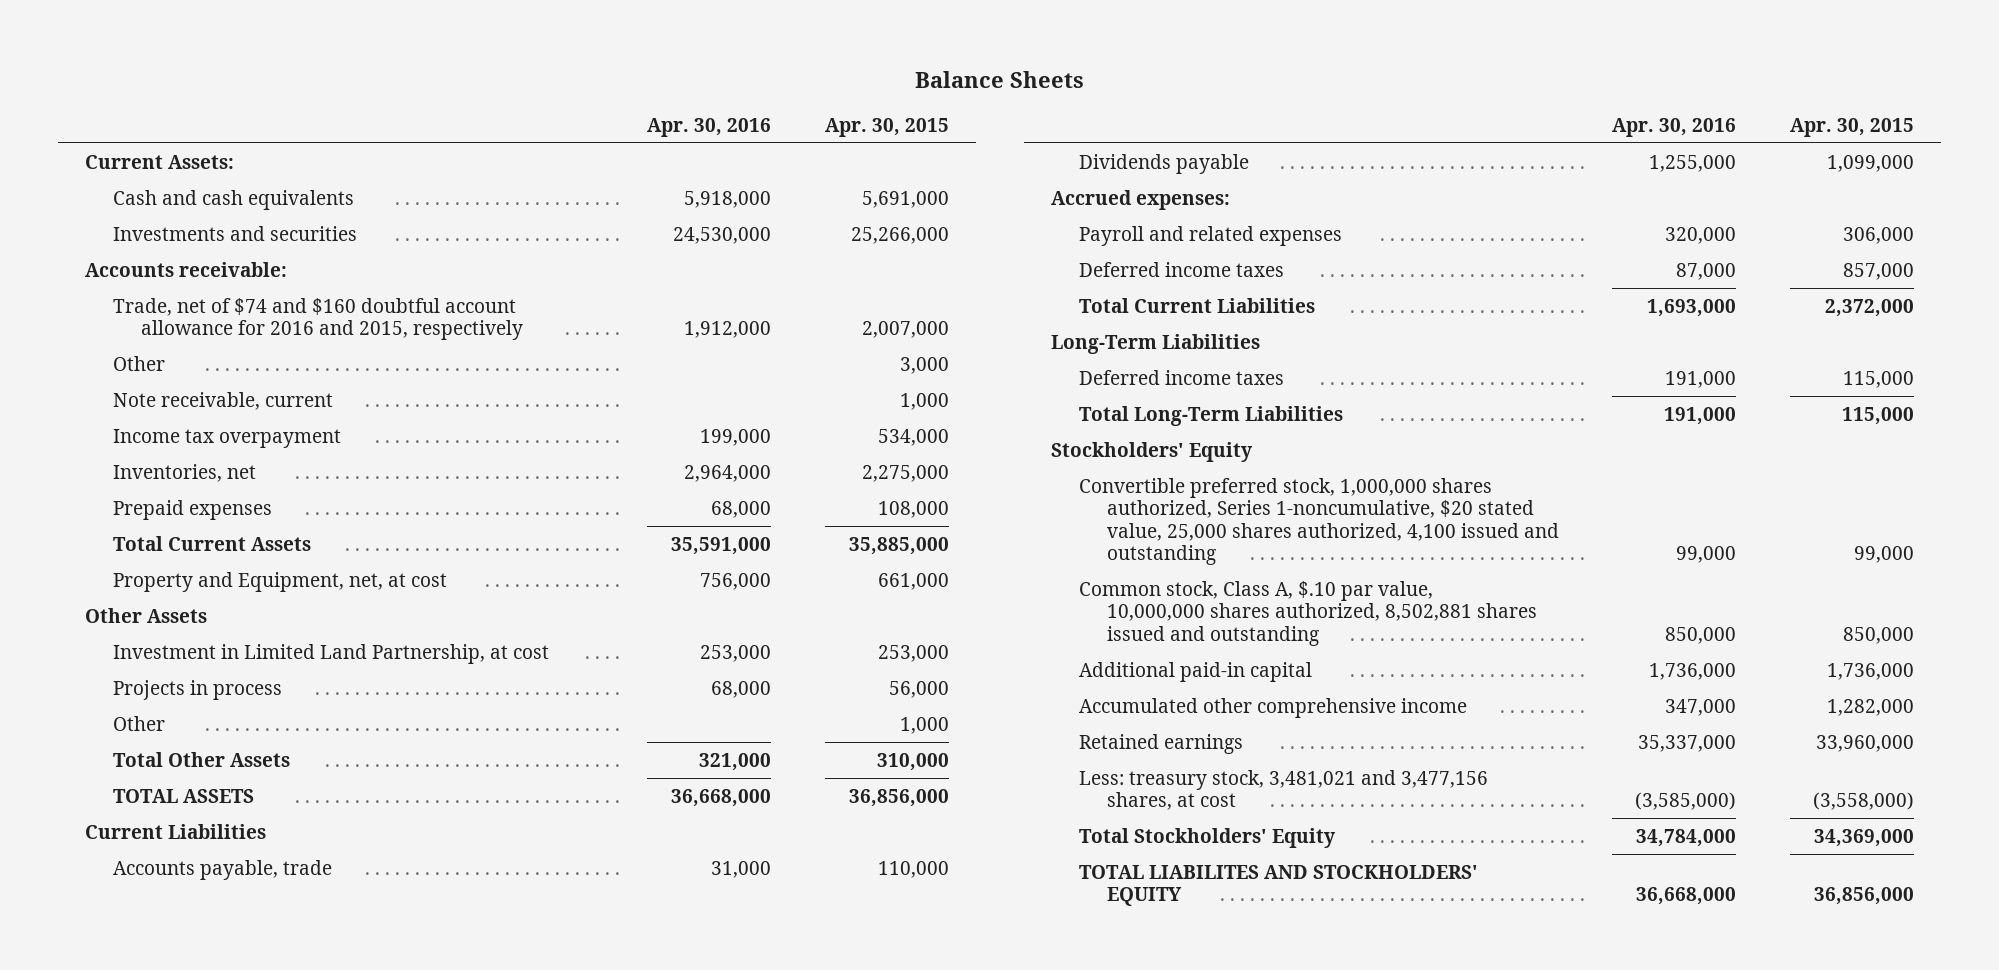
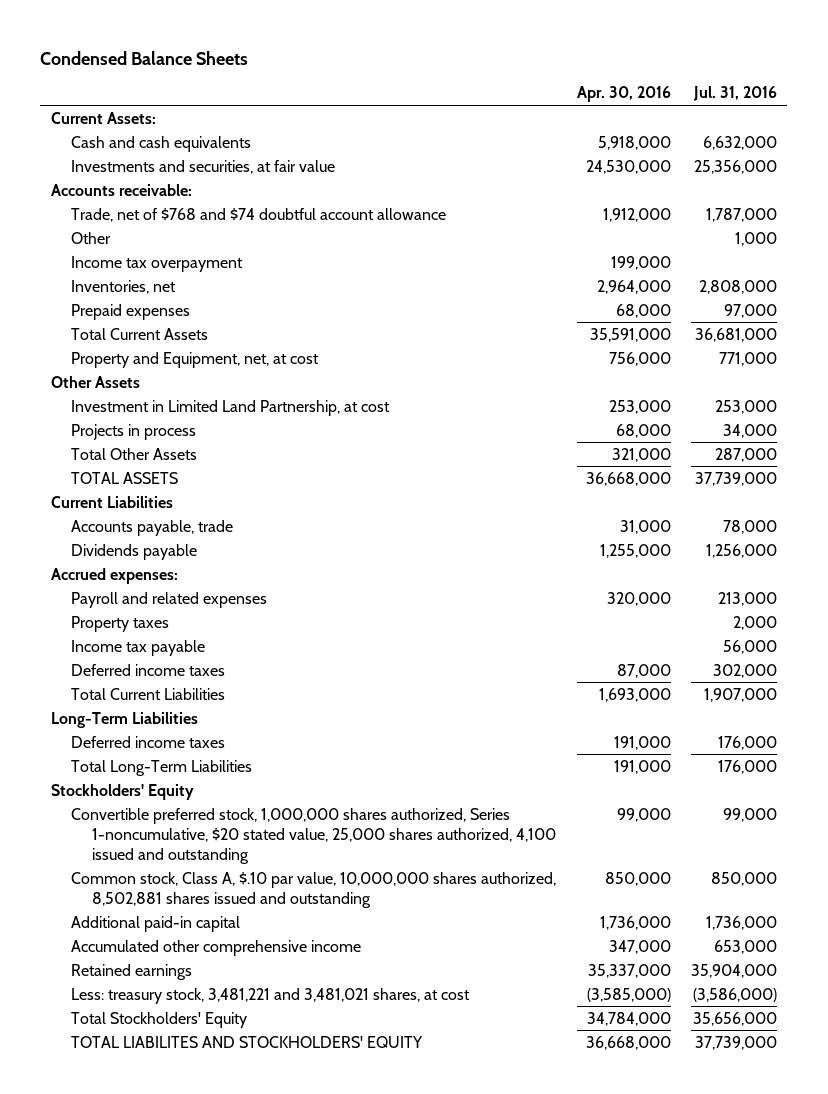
[914,71,1084,89] Balance Sheets -> [40,51,249,66] Condensed Balance Sheets
[824,117,949,137] Apr. 30, 2015 -> none
none -> [693,86,778,102] Jul. 31, 2016
[113,225,358,241] Investments and securities -> [71,159,336,174] Investments and securities, at fair value
[113,297,524,341] Trade, net of $74 and $160 doubtful account allowance for 2016 and 2015, respectively -> [71,207,447,222] Trade, net of $768 and $74 doubtful account allowance
[113,391,334,410] Note receivable, current -> none
[113,715,166,731] Other -> none
none -> [71,615,170,632] Property taxes
none -> [71,639,206,656] Income tax payable
[1078,769,1488,811] Less: treasury stock, 3,481,021 and 3,477,156 shares, at cost -> [71,987,471,1004] Less: treasury stock, 3,481,221 and 3,481,021 shares, at cost

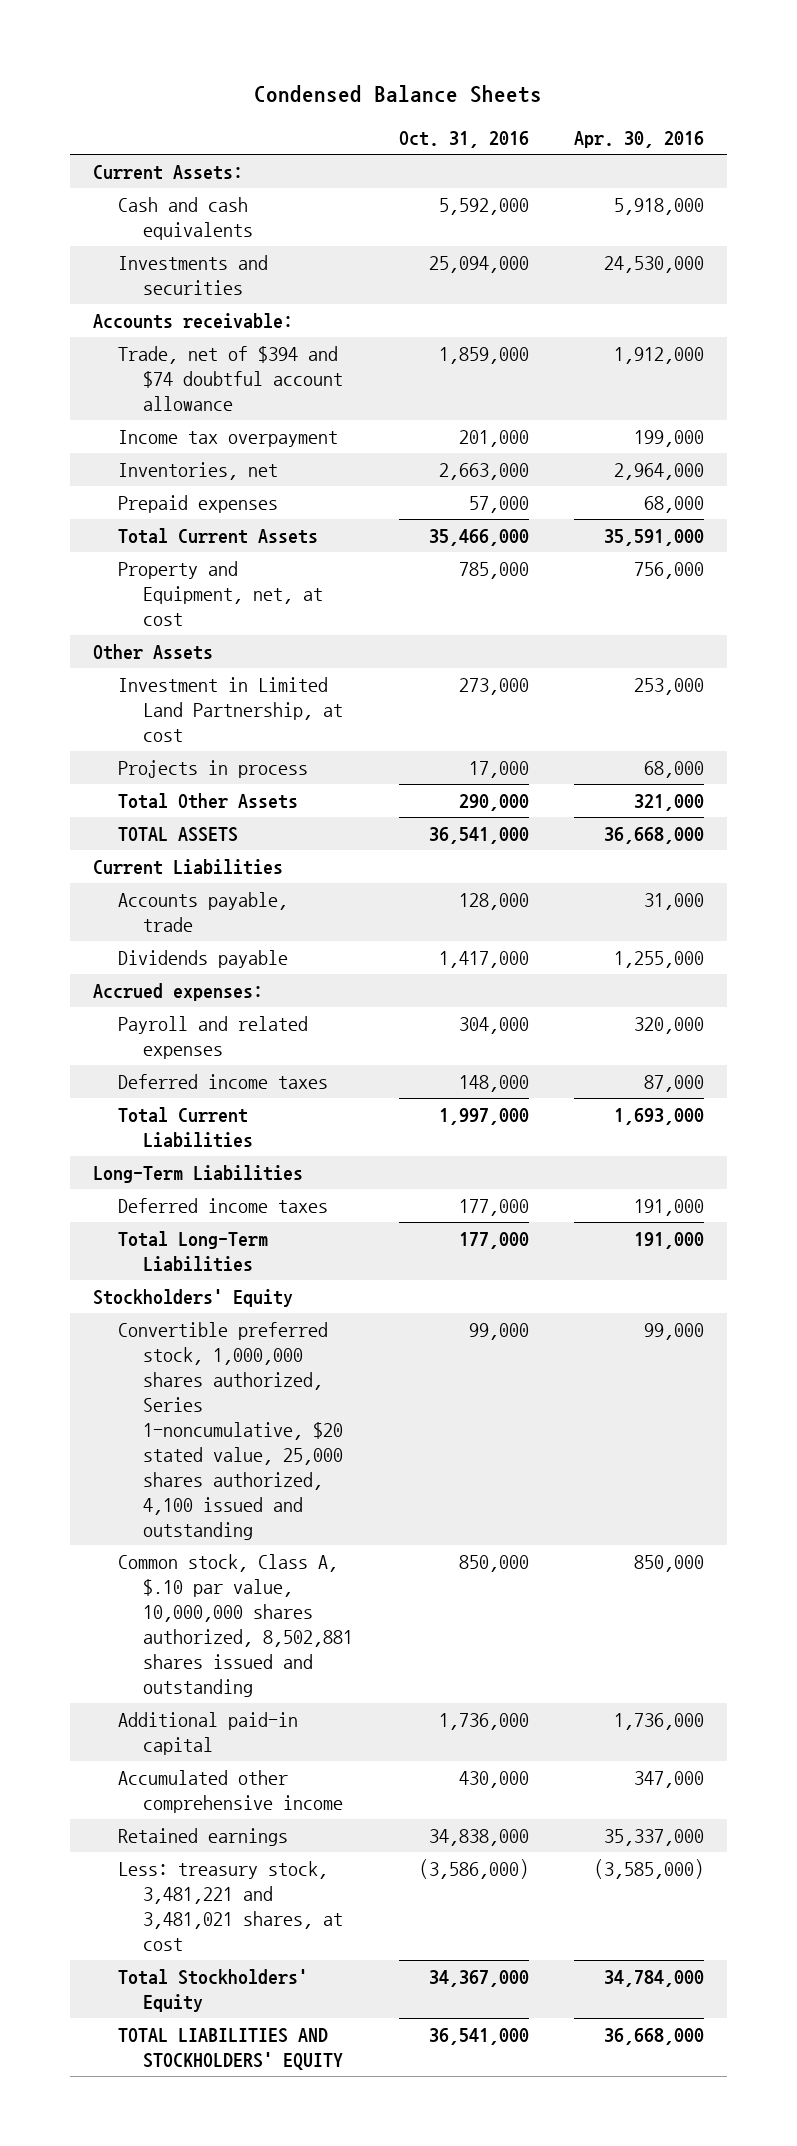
[693,86,778,102] Jul. 31, 2016 -> none
none -> [398,131,529,149] Oct. 31, 2016
[71,159,336,174] Investments and securities, at fair value -> [117,254,268,295] Investments and securities
[71,231,112,244] Other -> none
[71,207,447,222] Trade, net of $768 and $74 doubtful account allowance -> [117,345,344,411] Trade, net of $394 and $74 doubtful account allowance
[71,615,170,632] Property taxes -> none
[71,639,206,656] Income tax payable -> none
[71,1035,424,1048] TOTAL LIABILITES AND STOCKHOLDERS' EQUITY -> [117,2027,344,2070] TOTAL LIABILITIES AND STOCKHOLDERS' EQUITY

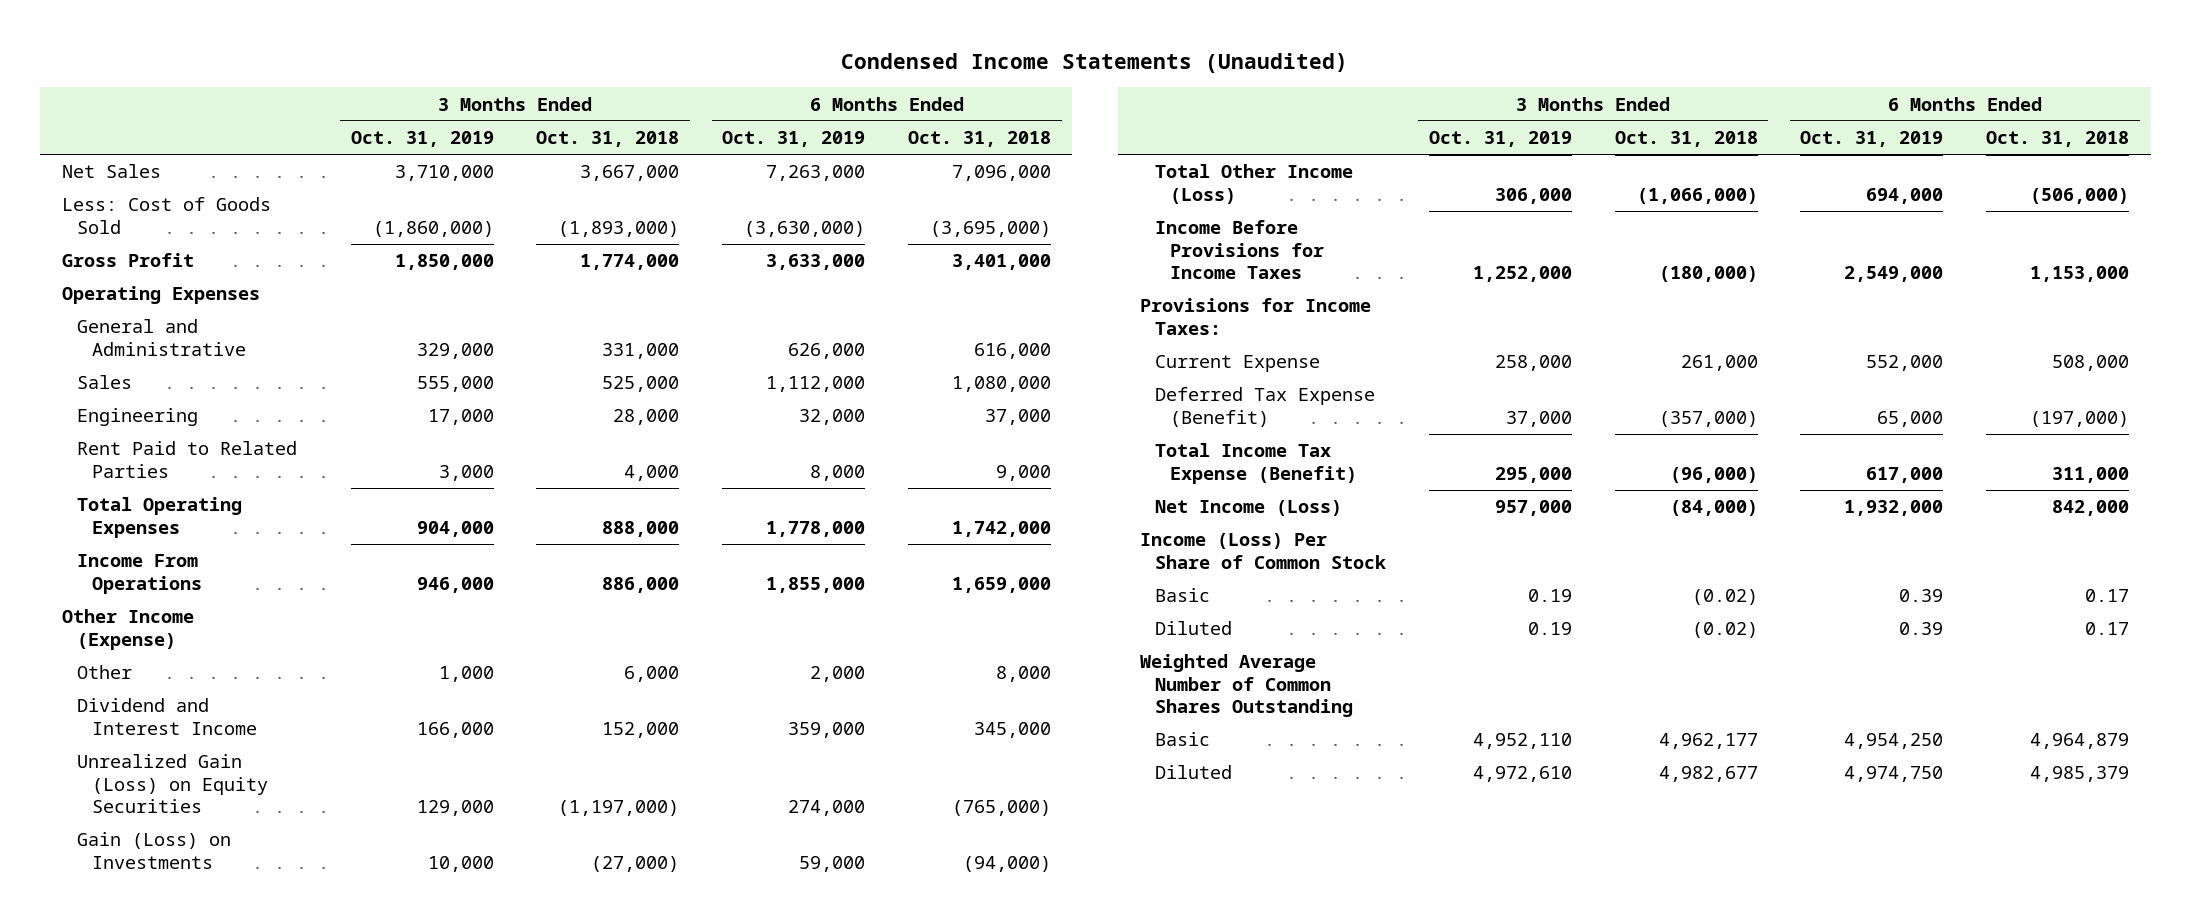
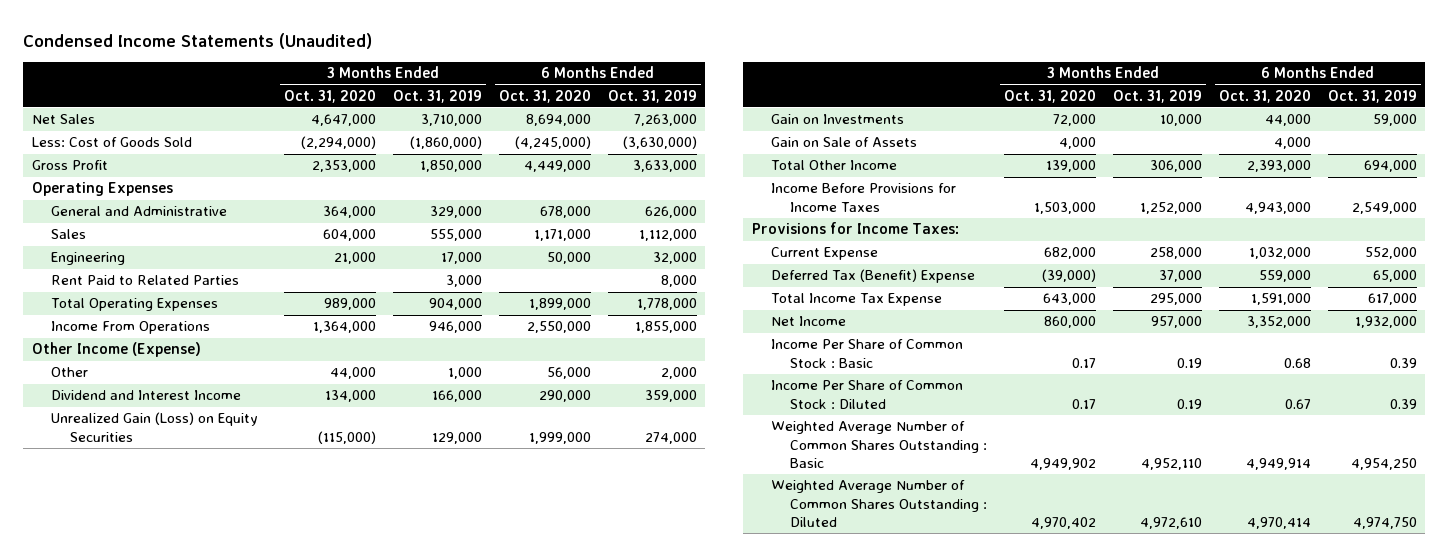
[536,130,680,147] Oct. 31, 2018 -> none
[908,130,1052,147] Oct. 31, 2018 -> none
none -> [283,89,376,103] Oct. 31, 2020
none -> [498,89,591,103] Oct. 31, 2020
[76,832,231,869] Gain (Loss) on Investments -> [770,114,904,125] Gain on Investments
none -> [770,137,917,148] Gain on Sale of Assets
[1154,164,1353,204] Total Other Income (Loss) -> [770,160,897,171] Total Other Income
[1139,533,1386,569] Income (Loss) Per Share of Common Stock -> none
[1139,654,1353,717] Weighted Average Number of Common Shares Outstanding -> none
[1154,387,1375,427] Deferred Tax Expense (Benefit) -> [770,269,975,284] Deferred Tax (Benefit) Expense
[1154,443,1358,484] Total Income Tax Expense (Benefit) -> [770,293,942,307] Total Income Tax Expense
[1154,500,1342,517] Net Income (Loss) -> [770,316,846,327] Net Income
[1154,588,1210,603] Basic -> [770,339,963,368] Income Per Share of Common Stock : Basic
[1154,621,1232,636] Diluted -> [770,380,963,409] Income Per Share of Common Stock : Diluted
[1154,732,1210,747] Basic -> [770,421,987,468] Weighted Average Number of Common Shares Outstanding : Basic
[1154,765,1232,780] Diluted -> [770,480,987,527] Weighted Average Number of Common Shares Outstanding : Diluted

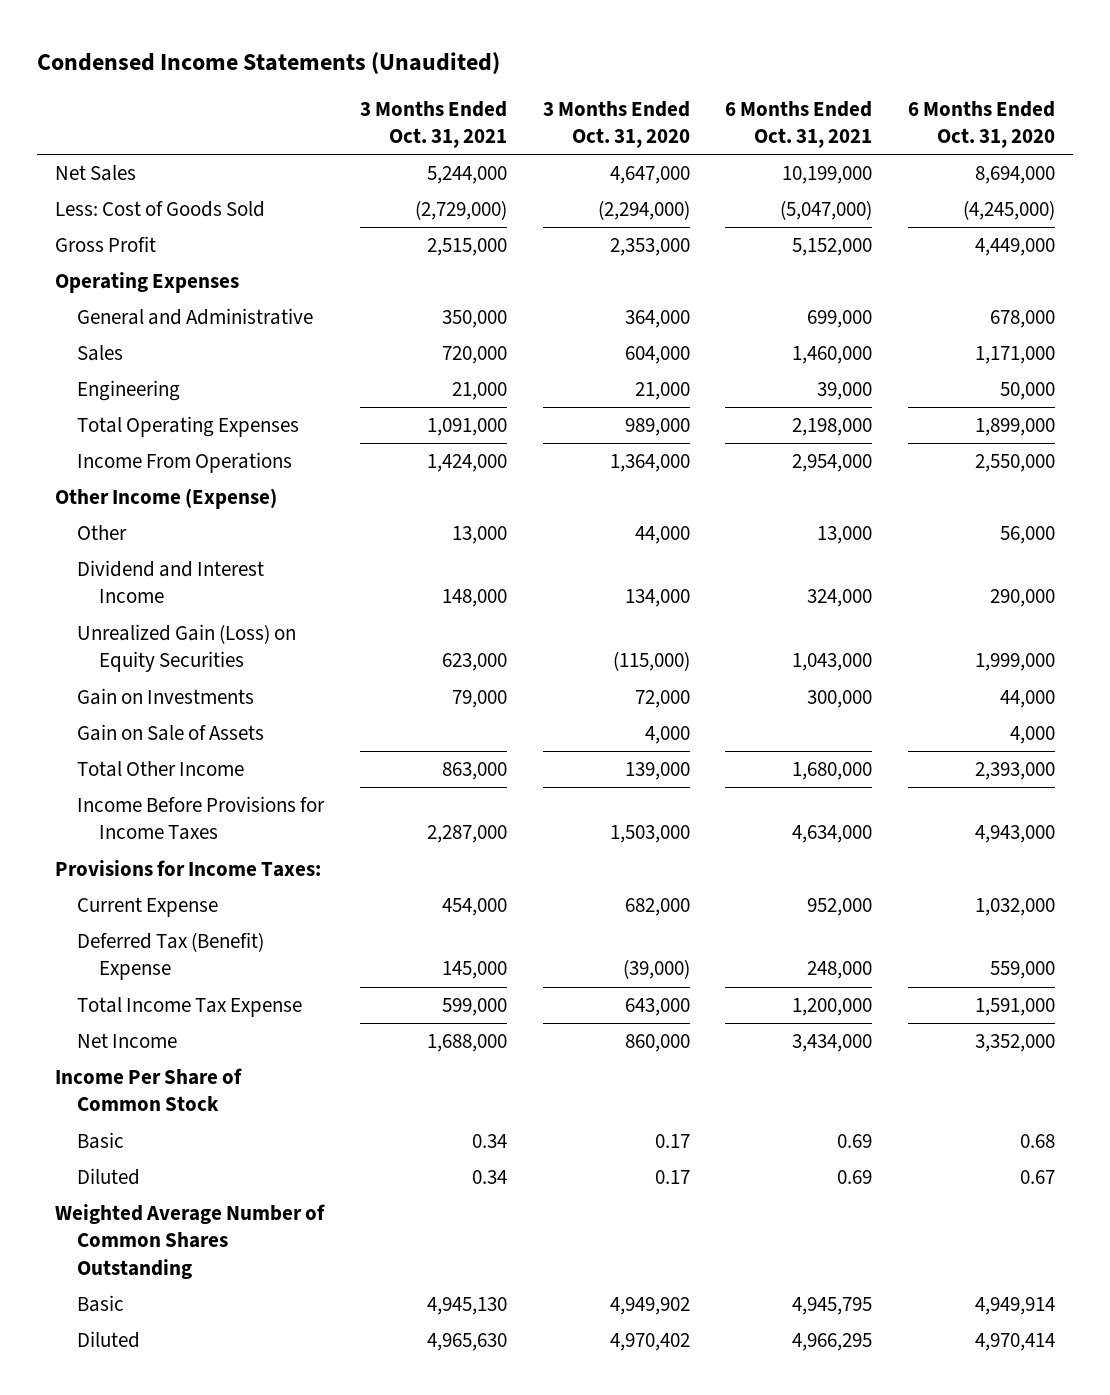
[392,89,482,103] Oct. 31, 2019 -> none
[607,89,697,103] Oct. 31, 2019 -> none
none -> [359,101,507,149] 3 Months Ended Oct. 31, 2021
none -> [725,101,873,149] 6 Months Ended Oct. 31, 2021
[50,275,239,286] Rent Paid to Related Parties -> none
none -> [55,1068,243,1112] Income Per Share of Common Stock
[770,339,963,368] Income Per Share of Common Stock : Basic -> [76,1132,124,1150] Basic
[770,380,963,409] Income Per Share of Common Stock : Diluted -> [76,1168,140,1186] Diluted
none -> [55,1204,326,1279] Weighted Average Number of Common Shares Outstanding
[770,421,987,468] Weighted Average Number of Common Shares Outstanding : Basic -> [76,1295,124,1313] Basic
[770,480,987,527] Weighted Average Number of Common Shares Outstanding : Diluted -> [76,1331,140,1349] Diluted

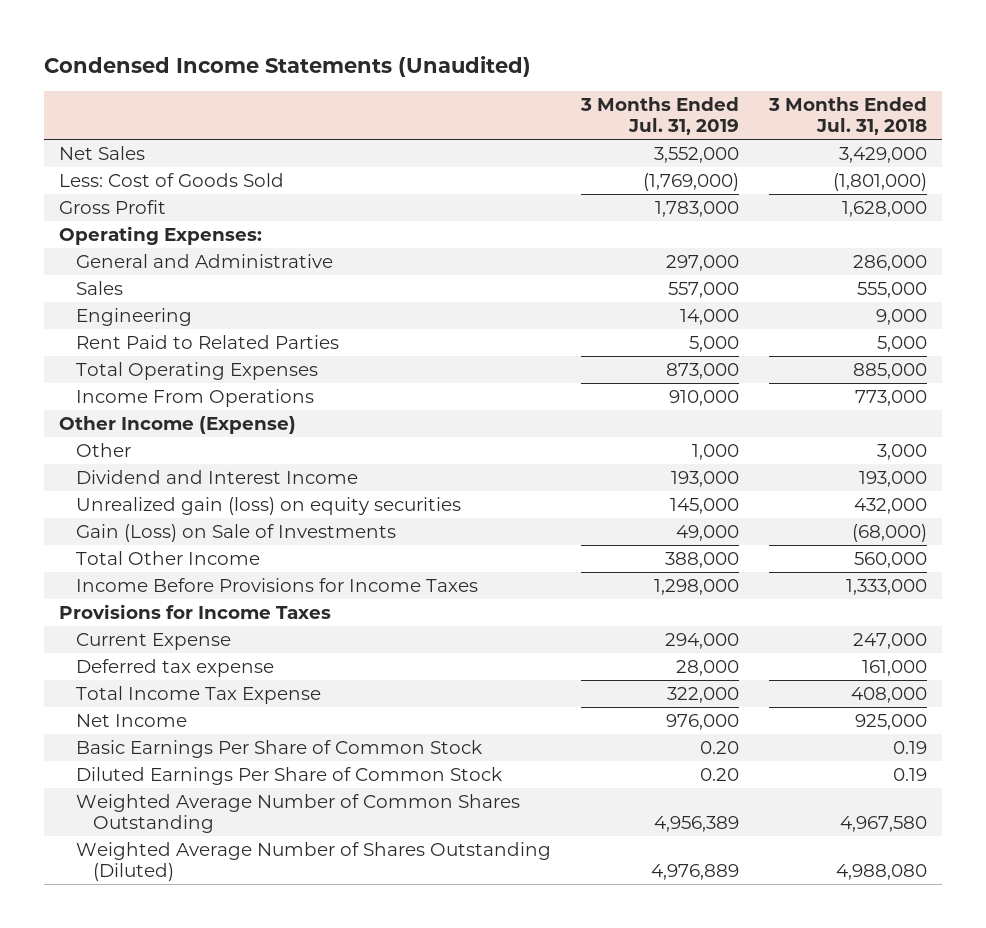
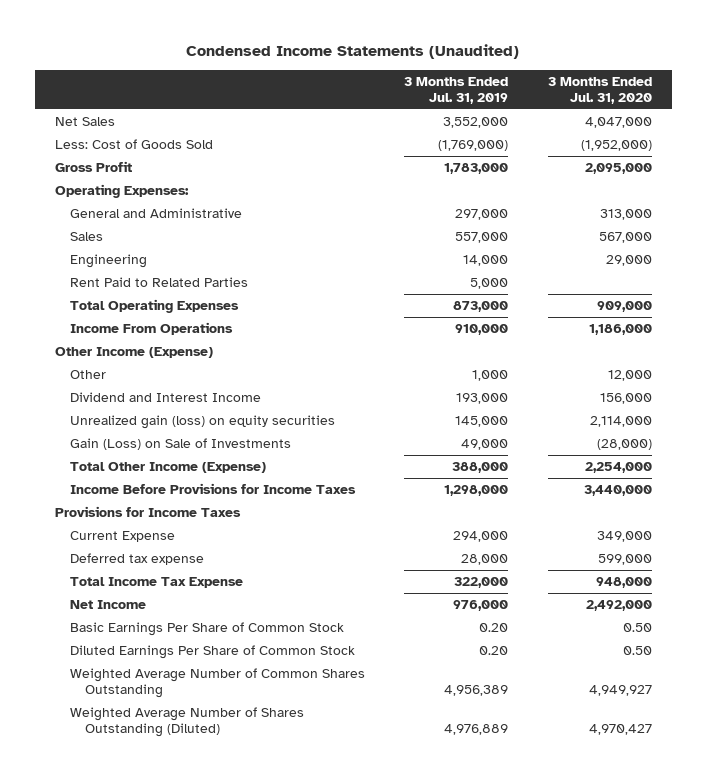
[768,96,928,136] 3 Months Ended Jul. 31, 2018 -> none
none -> [547,76,652,105] 3 Months Ended Jul. 31, 2020
[76,550,261,565] Total Other Income -> [69,461,266,473] Total Other Income (Expense)

